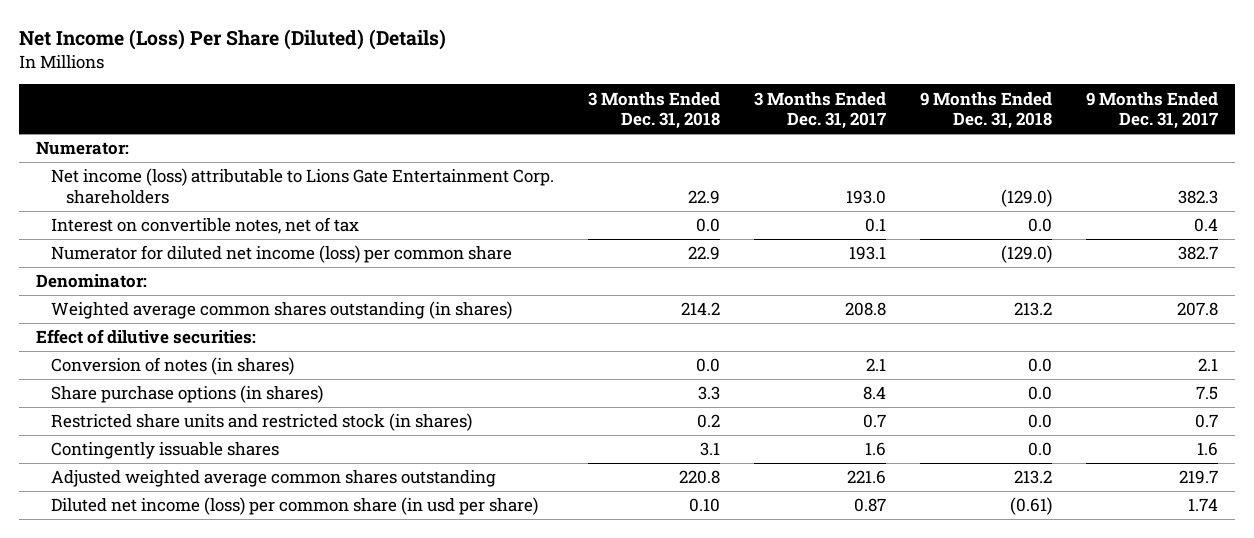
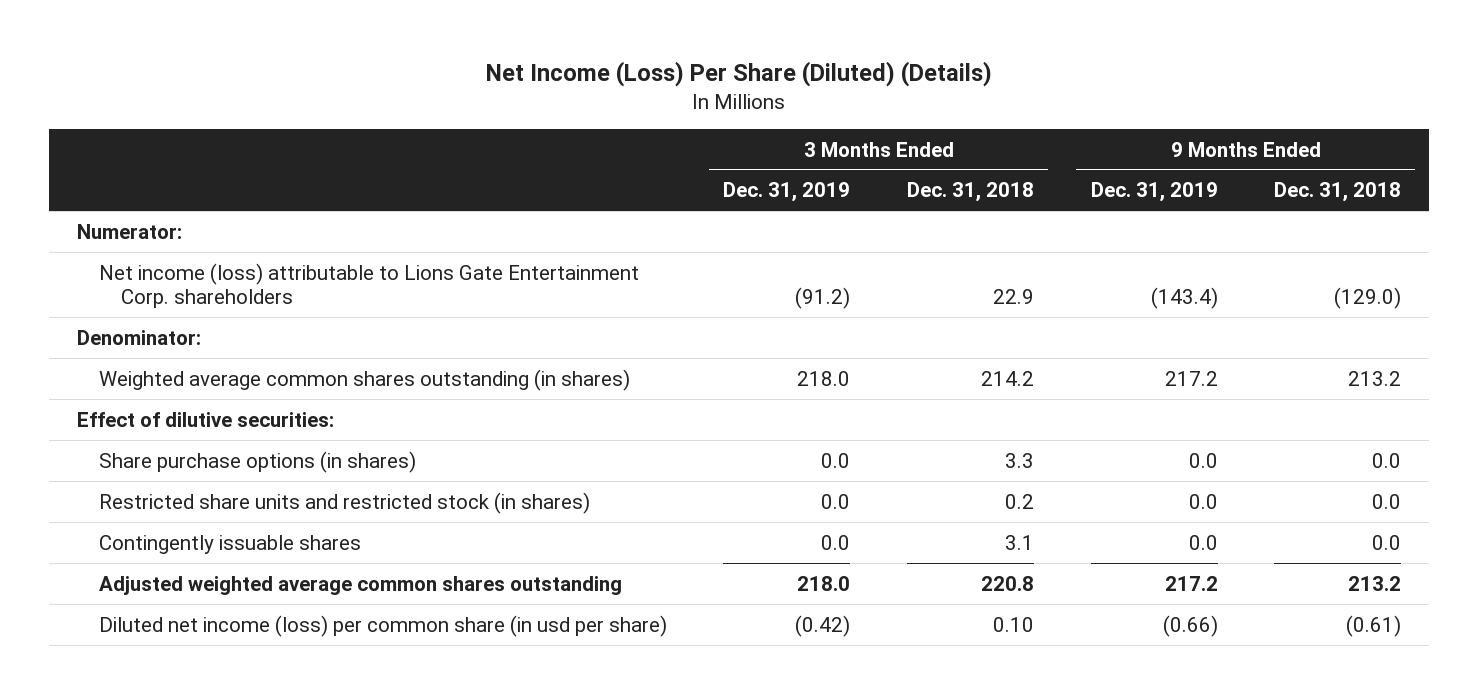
[754,91,887,130] 3 Months Ended Dec. 31, 2017 -> none
[1086,91,1219,130] 9 Months Ended Dec. 31, 2017 -> none
none -> [723,182,851,203] Dec. 31, 2019
none -> [1090,182,1218,203] Dec. 31, 2019
[51,217,360,235] Interest on convertible notes, net of tax -> none
[51,245,513,264] Numerator for diluted net income (loss) per common share -> none
[51,357,295,376] Conversion of notes (in shares) -> none

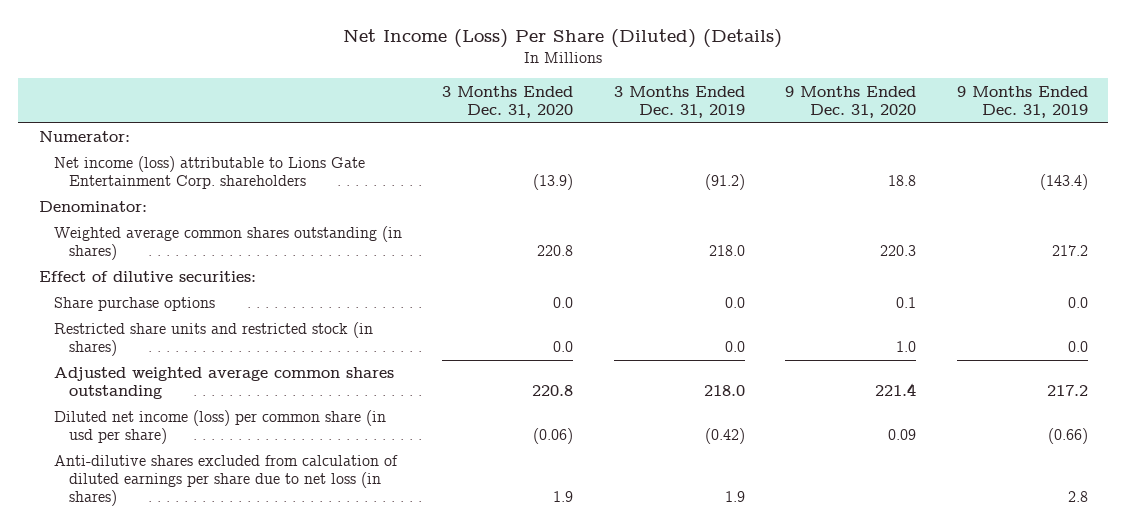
[906,182,1034,203] Dec. 31, 2018 -> none
[1274,182,1402,203] Dec. 31, 2018 -> none
none -> [442,85,574,118] 3 Months Ended Dec. 31, 2020
none -> [785,85,917,118] 9 Months Ended Dec. 31, 2020
[98,450,416,473] Share purchase options (in shares) -> [53,297,215,312] Share purchase options
[98,534,361,554] Contingently issuable shares -> none
none -> [53,455,398,507] Anti-dilutive shares excluded from calculation of diluted earnings per share due to net loss (in shares)

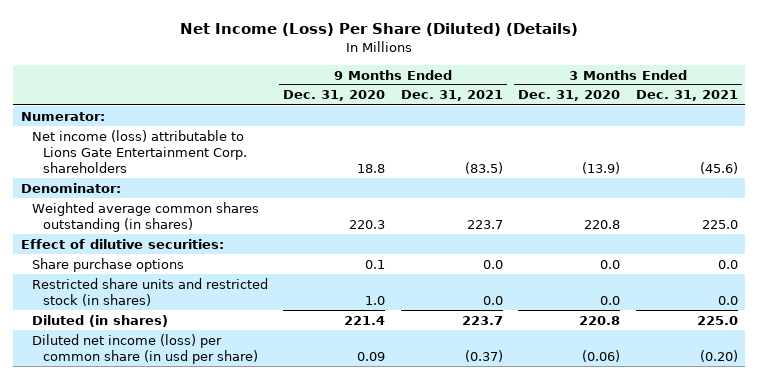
[613,85,745,118] 3 Months Ended Dec. 31, 2019 -> none
[956,85,1088,118] 9 Months Ended Dec. 31, 2019 -> none
none -> [400,90,503,102] Dec. 31, 2021
none -> [635,90,738,102] Dec. 31, 2021
[53,367,394,400] Adjusted weighted average common shares outstanding -> [31,314,168,327] Diluted (in shares)
[53,455,398,507] Anti-dilutive shares excluded from calculation of diluted earnings per share due to net loss (in shares) -> none

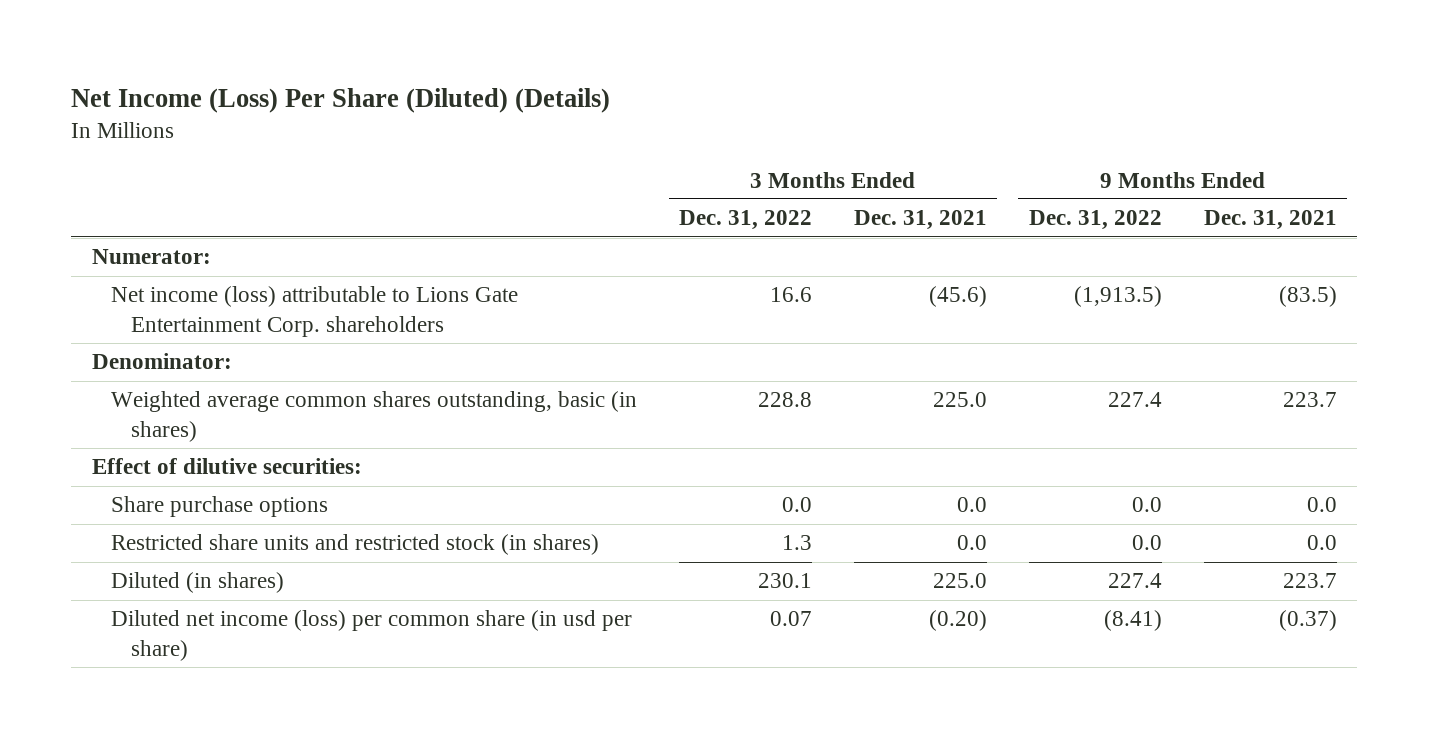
[283,90,386,102] Dec. 31, 2020 -> none
[518,90,621,102] Dec. 31, 2020 -> none
none -> [679,210,813,231] Dec. 31, 2022
none -> [1028,210,1162,231] Dec. 31, 2022
[31,201,259,232] Weighted average common shares outstanding (in shares) -> [111,391,638,442] Weighted average common shares outstanding, basic (in shares)

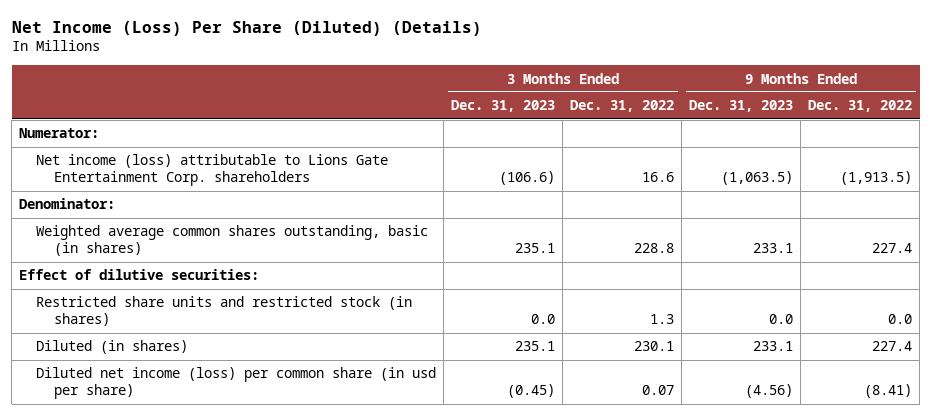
[853,210,987,231] Dec. 31, 2021 -> none
[1203,210,1337,231] Dec. 31, 2021 -> none
none -> [451,100,556,113] Dec. 31, 2023
none -> [689,100,794,113] Dec. 31, 2023
[111,496,329,518] Share purchase options -> none

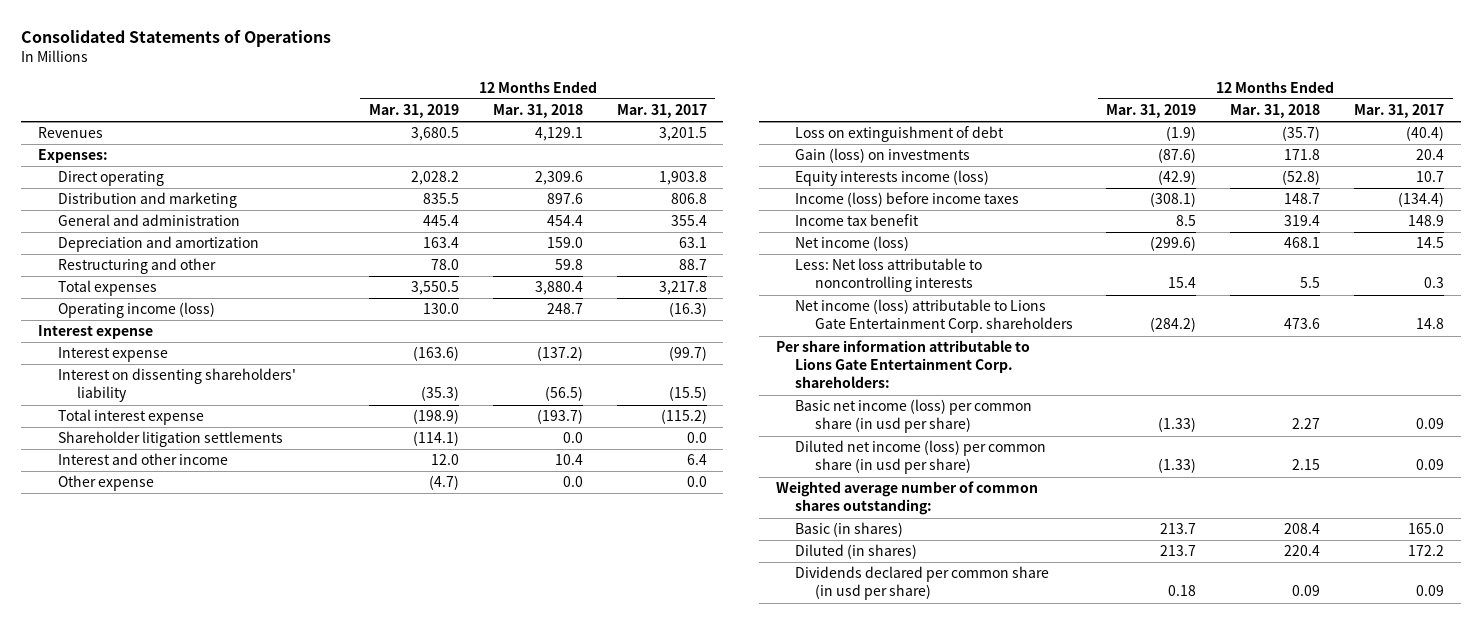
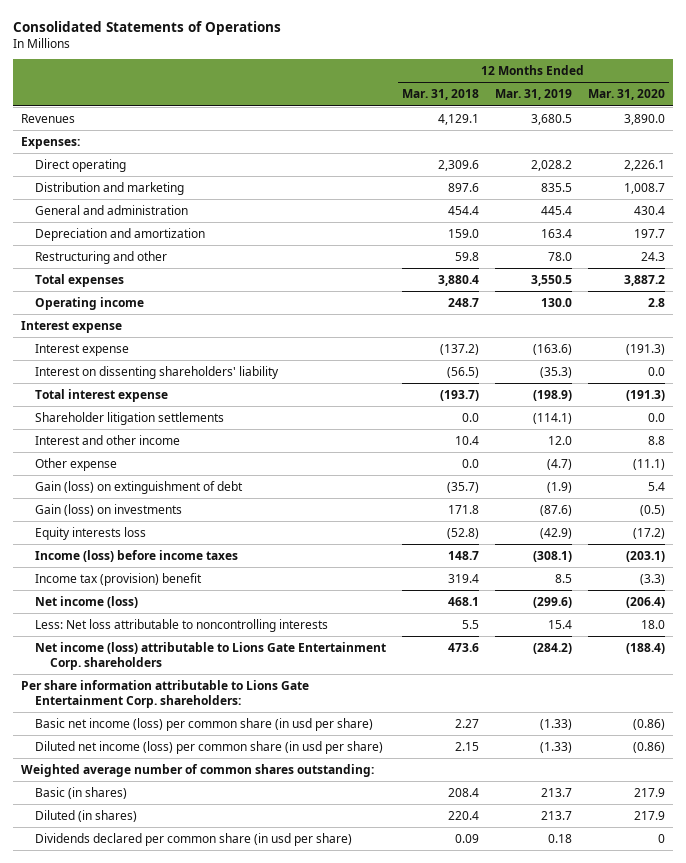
[616,104,707,119] Mar. 31, 2017 -> none
none -> [587,89,665,101] Mar. 31, 2020
[57,302,215,319] Operating income (loss) -> [35,296,145,310] Operating income
[795,126,1005,143] Loss on extinguishment of debt -> [35,480,244,494] Gain (loss) on extinguishment of debt
[795,170,990,187] Equity interests income (loss) -> [35,526,147,540] Equity interests loss
[795,214,920,227] Income tax benefit -> [35,572,203,586] Income tax (provision) benefit

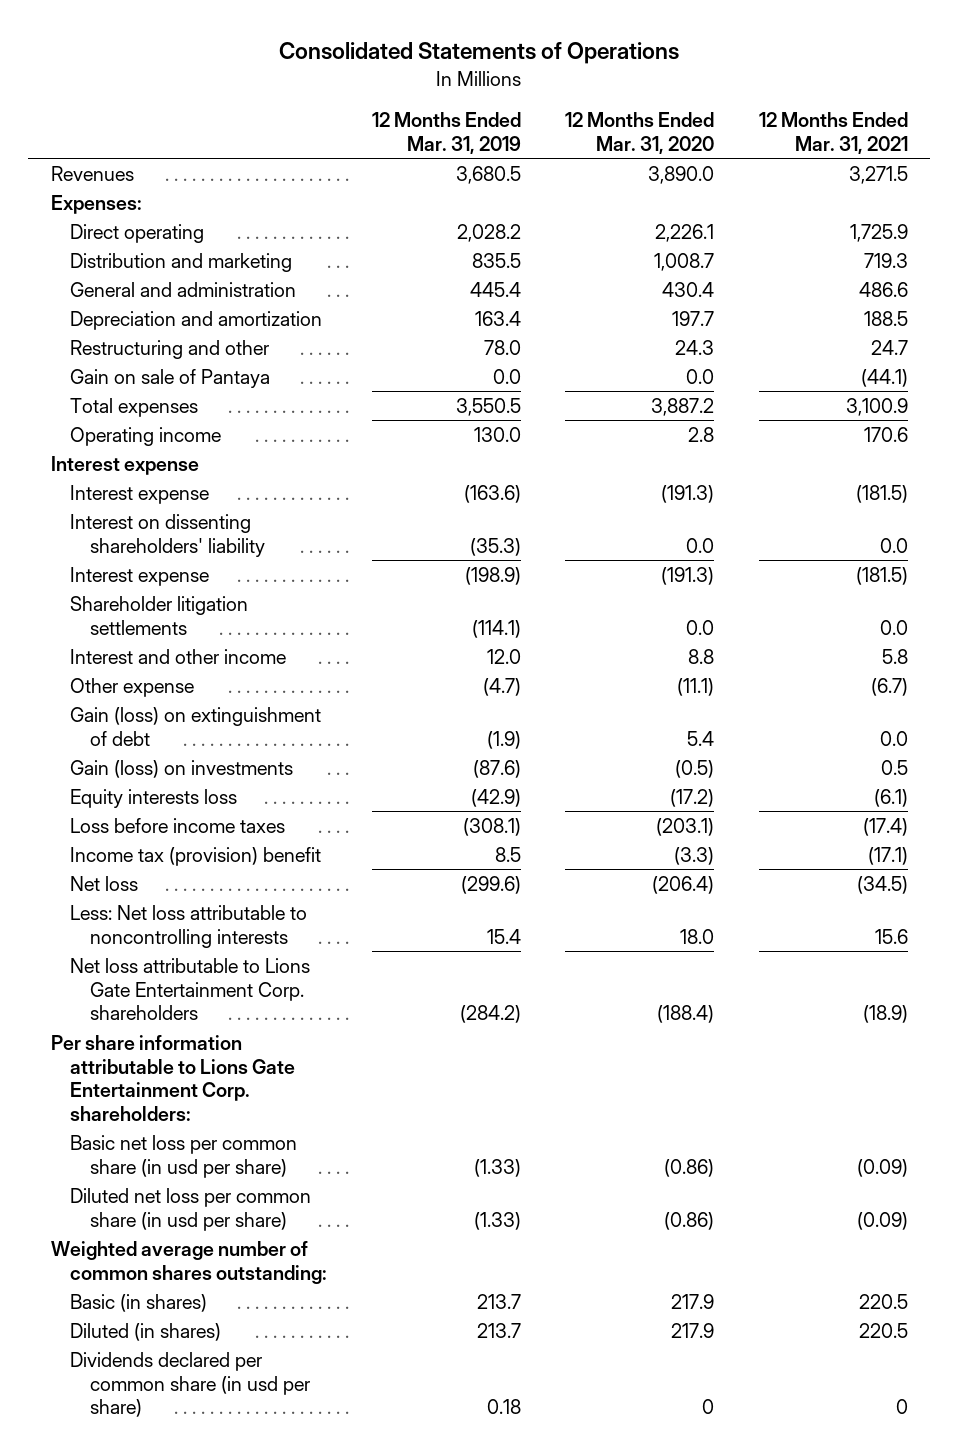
[402,89,480,101] Mar. 31, 2018 -> none
none -> [759,112,909,154] 12 Months Ended Mar. 31, 2021
none -> [70,368,271,388] Gain on sale of Pantaya
[35,388,169,402] Total interest expense -> [70,566,210,586] Interest expense
[35,549,239,562] Income (loss) before income taxes -> [70,817,286,833] Loss before income taxes
[35,595,139,608] Net income (loss) -> [70,875,139,891] Net loss
[35,641,387,671] Net income (loss) attributable to Lions Gate Entertainment Corp. shareholders -> [70,957,311,1021] Net loss attributable to Lions Gate Entertainment Corp. shareholders
[35,717,374,731] Basic net income (loss) per common share (in usd per share) -> [70,1134,298,1178] Basic net loss per common share (in usd per share)
[35,740,384,754] Diluted net income (loss) per common share (in usd per share) -> [70,1187,312,1231] Diluted net loss per common share (in usd per share)

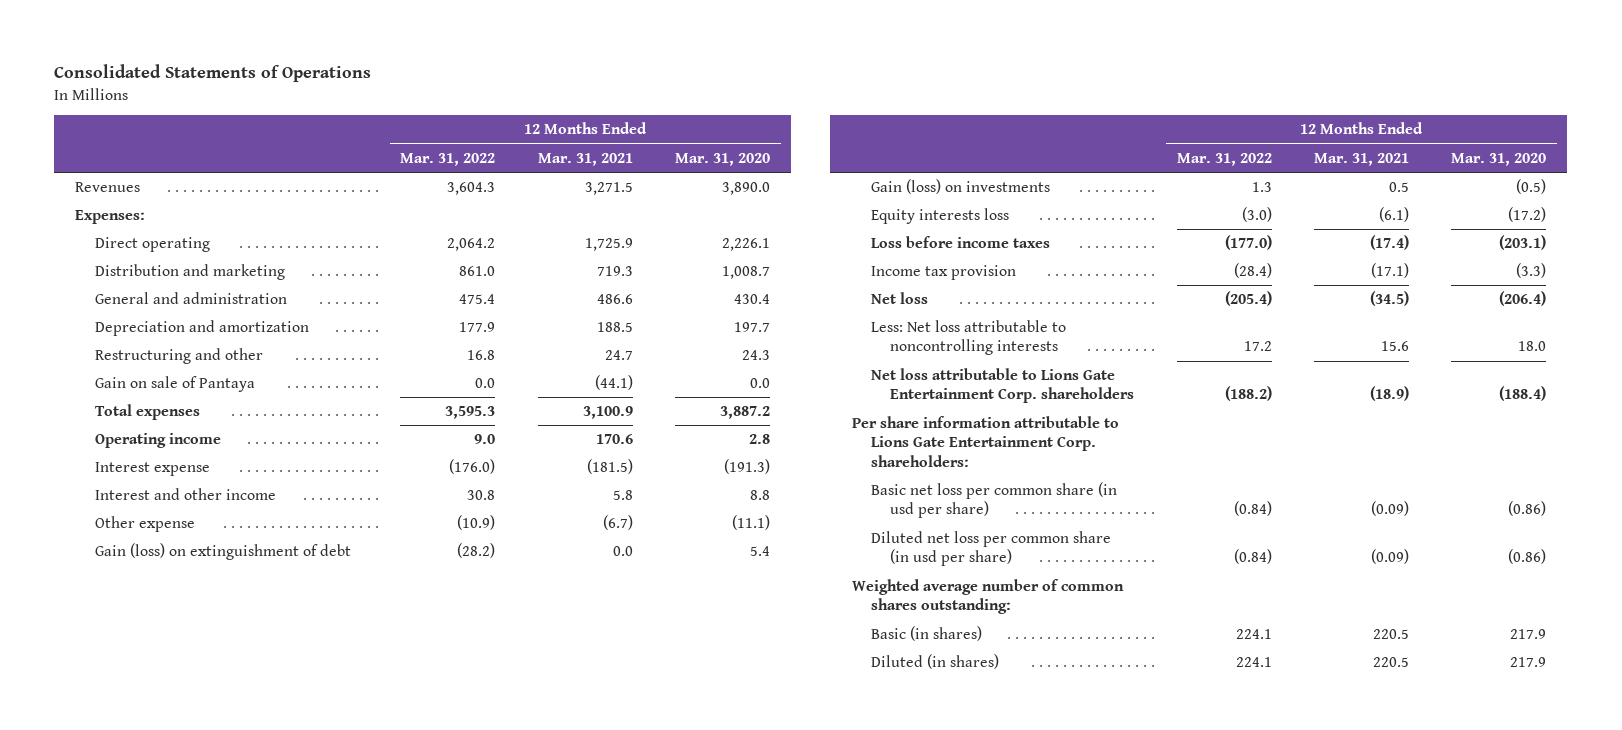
[371,112,521,154] 12 Months Ended Mar. 31, 2019 -> none
none -> [400,152,496,166] Mar. 31, 2022
[50,455,199,475] Interest expense -> none
[70,513,265,557] Interest on dissenting shareholders' liability -> none
[70,566,210,586] Interest expense -> none
[70,595,249,635] Shareholder litigation settlements -> none
[70,846,322,866] Income tax (provision) benefit -> [870,265,1016,281] Income tax provision
[70,1351,310,1418] Dividends declared per common share (in usd per share) -> none

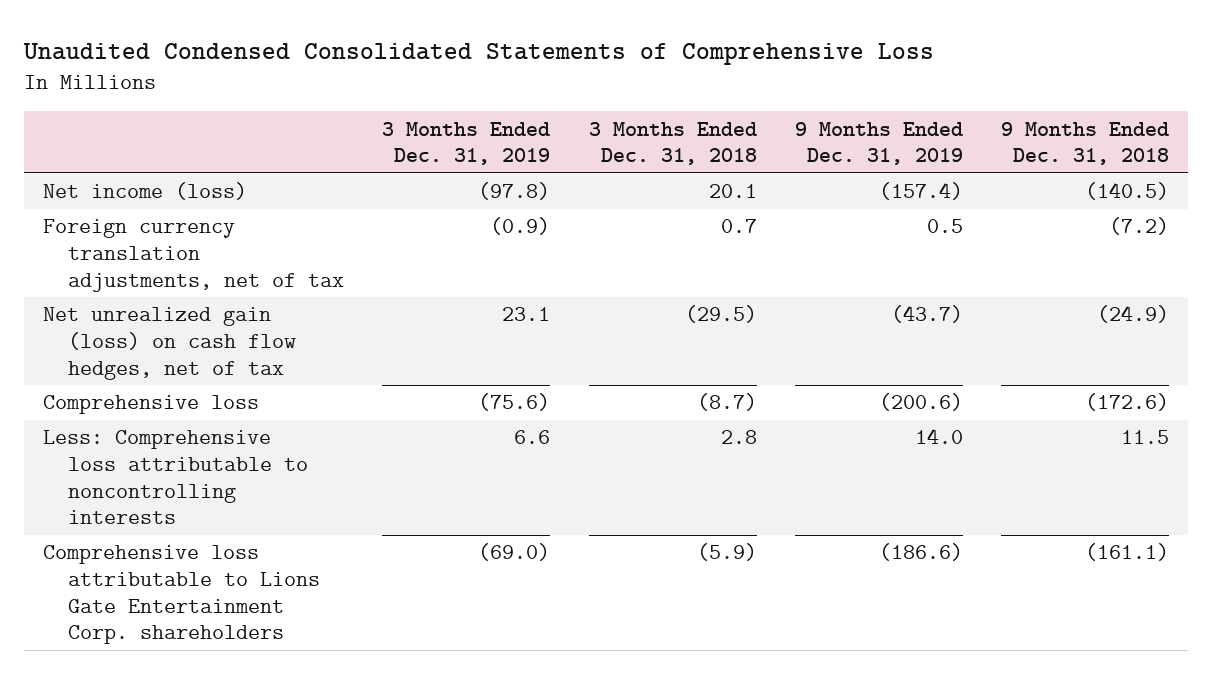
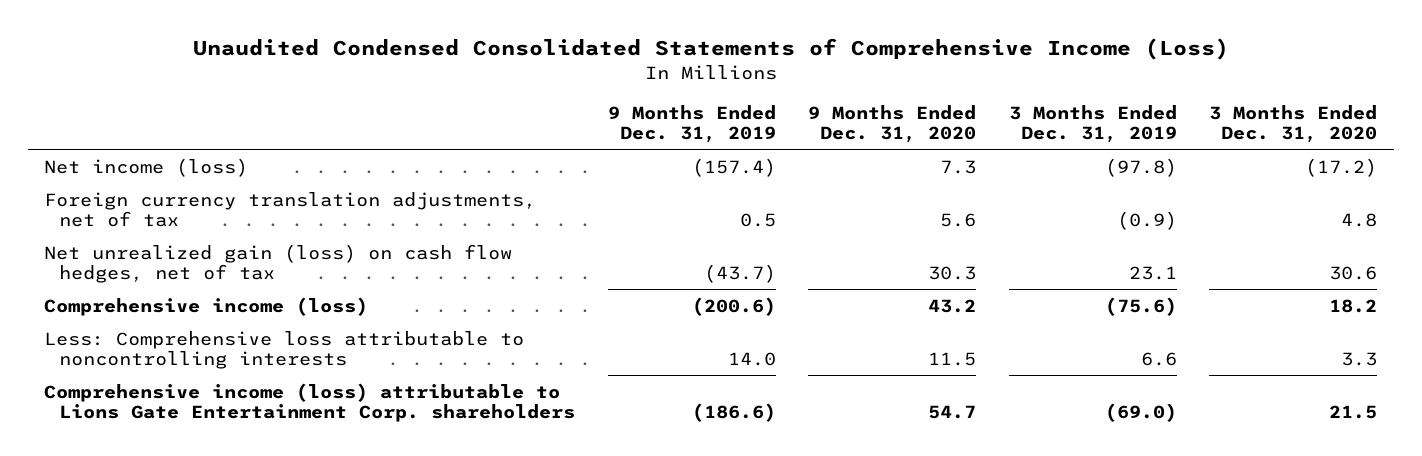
[22,42,934,65] Unaudited Condensed Consolidated Statements of Comprehensive Loss -> [192,38,1229,61] Unaudited Condensed Consolidated Statements of Comprehensive Income (Loss)
[588,121,757,166] 3 Months Ended Dec. 31, 2018 -> none
[1000,121,1169,166] 9 Months Ended Dec. 31, 2018 -> none
none -> [808,104,977,144] 9 Months Ended Dec. 31, 2020
none -> [1209,104,1378,144] 3 Months Ended Dec. 31, 2020
[42,395,259,415] Comprehensive loss -> [44,296,369,316] Comprehensive income (loss)
[42,545,321,645] Comprehensive loss attributable to Lions Gate Entertainment Corp. shareholders -> [44,382,575,422] Comprehensive income (loss) attributable to Lions Gate Entertainment Corp. shareholders

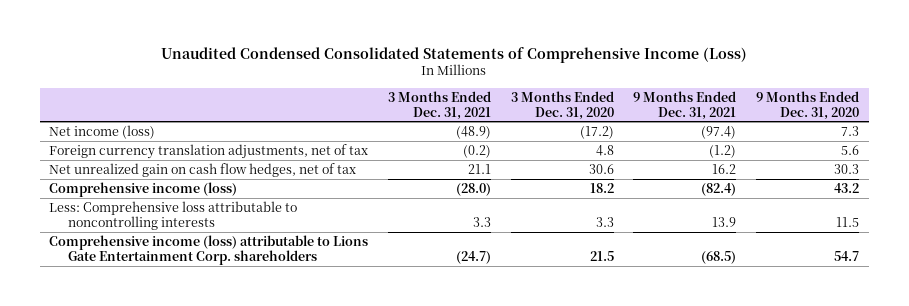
[607,104,776,144] 9 Months Ended Dec. 31, 2019 -> none
[1008,104,1177,144] 3 Months Ended Dec. 31, 2019 -> none
none -> [388,90,492,120] 3 Months Ended Dec. 31, 2021
none -> [633,90,737,120] 9 Months Ended Dec. 31, 2021
[44,243,513,283] Net unrealized gain (loss) on cash flow hedges, net of tax -> [49,162,357,177] Net unrealized gain on cash flow hedges, net of tax

